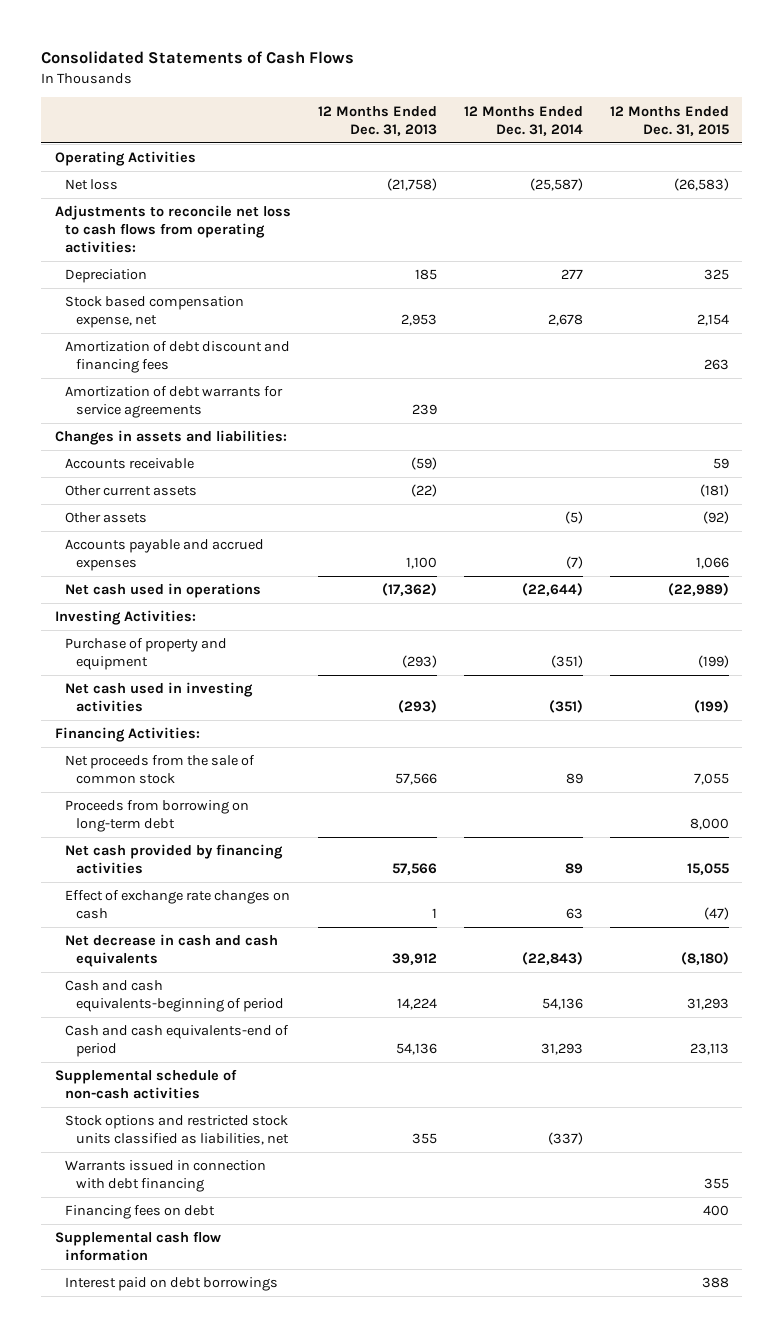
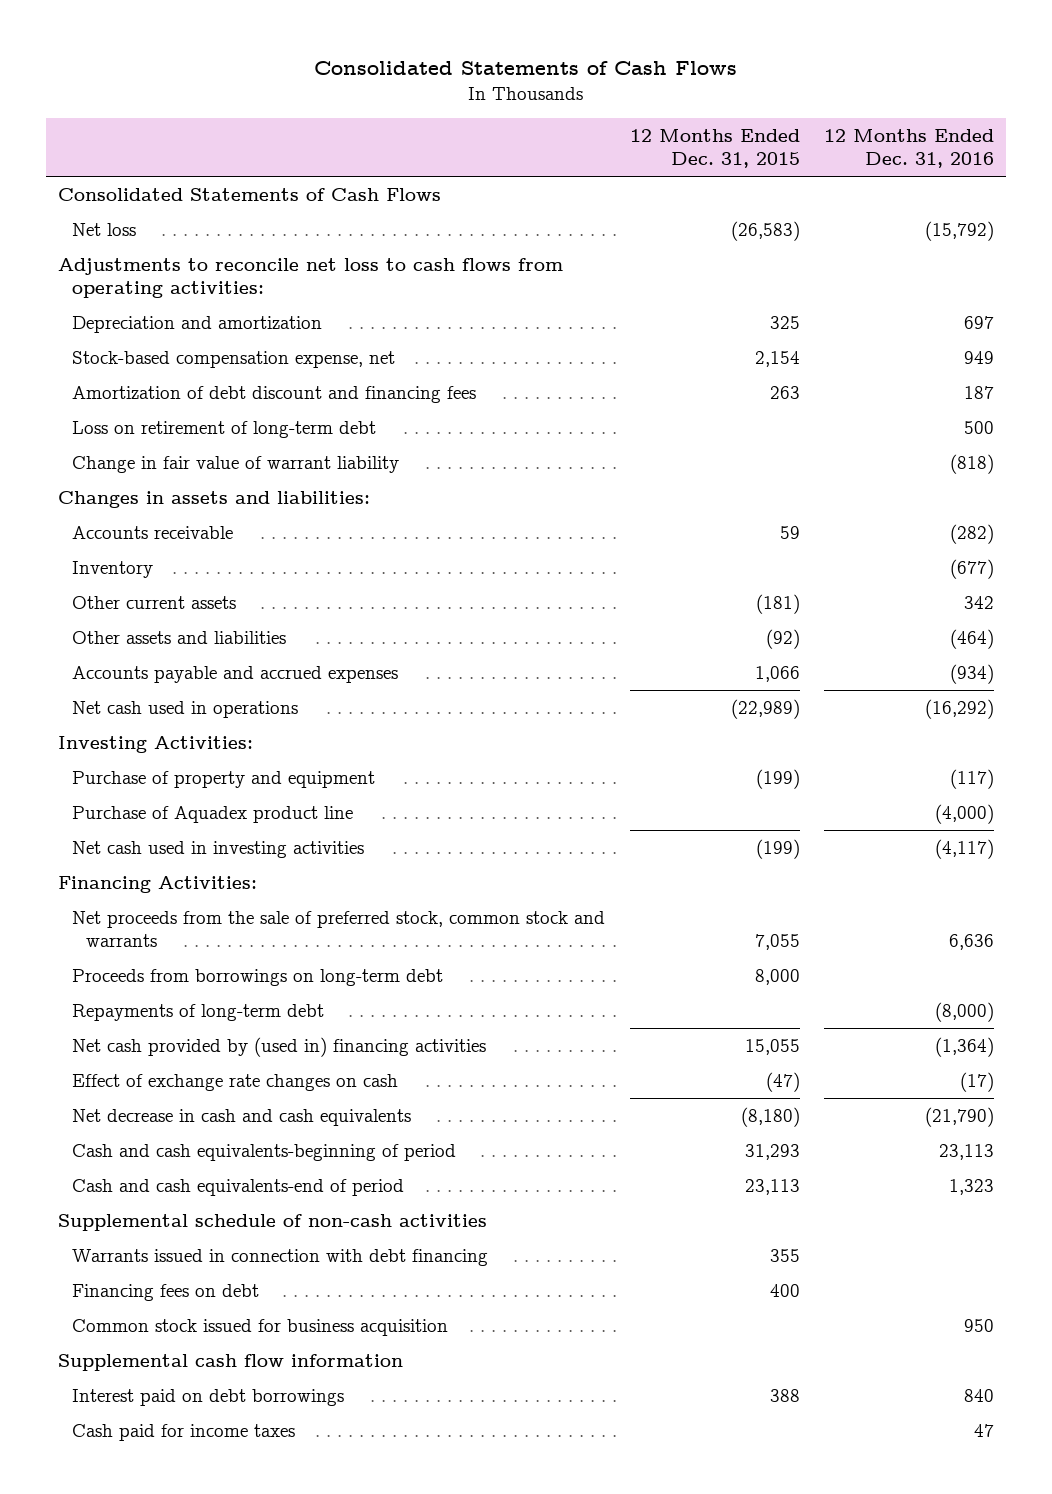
[317,105,437,136] 12 Months Ended Dec. 31, 2013 -> none
[463,105,583,136] 12 Months Ended Dec. 31, 2014 -> none
none -> [823,128,994,168] 12 Months Ended Dec. 31, 2016
[54,151,196,167] Operating Activities -> none
none -> [58,187,442,201] Consolidated Statements of Cash Flows
[65,269,148,284] Depreciation -> [72,315,323,333] Depreciation and amortization
[65,296,245,329] Stock based compensation expense, net -> [72,350,396,368] Stock-based compensation expense, net
[65,386,284,419] Amortization of debt warrants for service agreements -> none
none -> [72,420,377,438] Loss on retirement of long-term debt
none -> [72,455,400,473] Change in fair value of warrant liability
none -> [72,560,154,578] Inventory
[65,512,148,524] Other assets -> [72,630,287,644] Other assets and liabilities
none -> [72,805,354,823] Purchase of Aquadex product line
[65,755,256,785] Net proceeds from the sale of common stock -> [72,910,606,947] Net proceeds from the sale of preferred stock, common stock and warrants
[65,800,250,833] Proceeds from borrowing on long-term debt -> [72,968,444,986] Proceeds from borrowings on long-term debt
none -> [72,1003,325,1021] Repayments of long-term debt
[65,844,284,875] Net cash provided by financing activities -> [72,1036,487,1057] Net cash provided by (used in) financing activities
[65,1115,289,1146] Stock options and restricted stock units classified as liabilities, net -> none
none -> [72,1318,449,1336] Common stock issued for business acquisition
none -> [72,1423,296,1441] Cash paid for income taxes

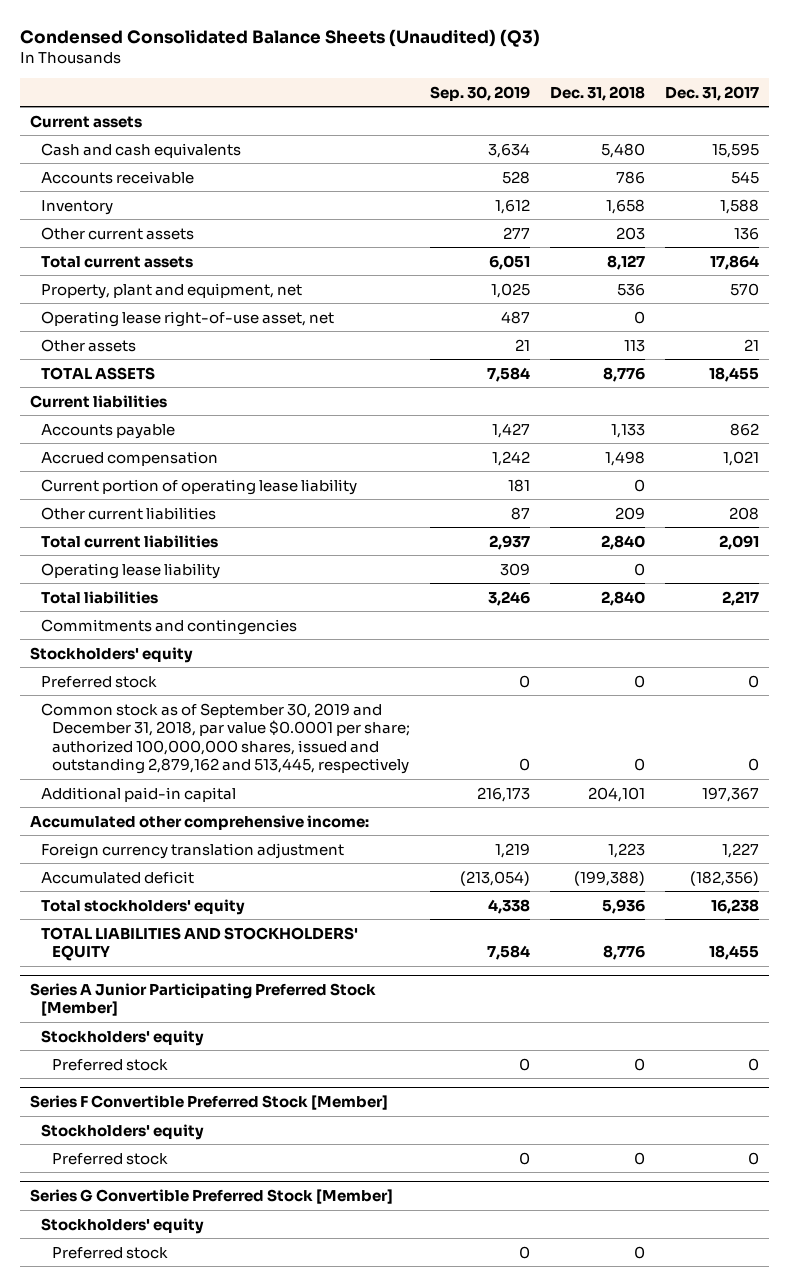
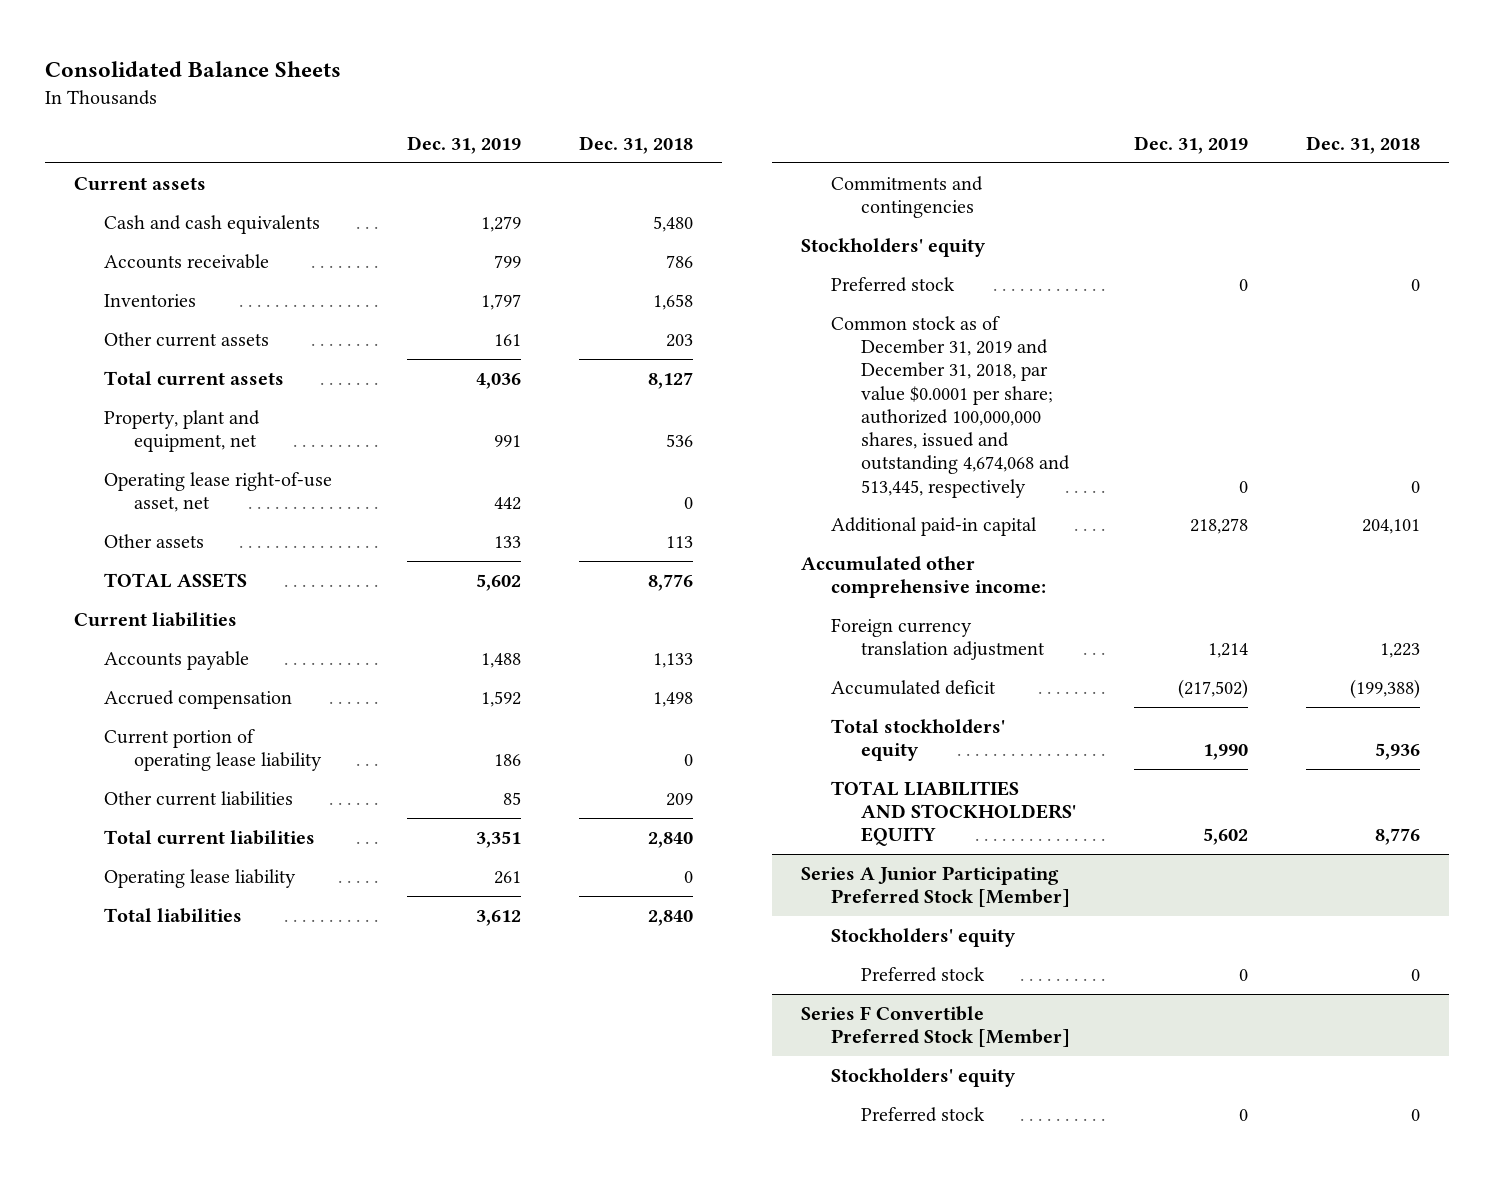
[20,29,541,48] Condensed Consolidated Balance Sheets (Unaudited) (Q3) -> [45,60,342,77] Consolidated Balance Sheets
[430,85,531,101] Sep. 30, 2019 -> none
[665,85,760,101] Dec. 31, 2017 -> none
none -> [406,135,521,154] Dec. 31, 2019
[41,199,114,215] Inventory -> [103,293,196,307] Inventories
[41,702,411,775] Common stock as of September 30, 2019 and December 31, 2018, par value $0.0001 per share; authorized 100,000,000 shares, issued and outstanding 2,879,162 and 513,445, respectively -> [831,315,1070,498] Common stock as of December 31, 2019 and December 31, 2018, par value $0.0001 per share; authorized 100,000,000 shares, issued and outstanding 4,674,068 and 513,445, respectively
[30,1188,394,1204] Series G Convertible Preferred Stock [Member] -> none
[41,1217,205,1234] Stockholders' equity -> none
[52,1246,169,1259] Preferred stock -> none

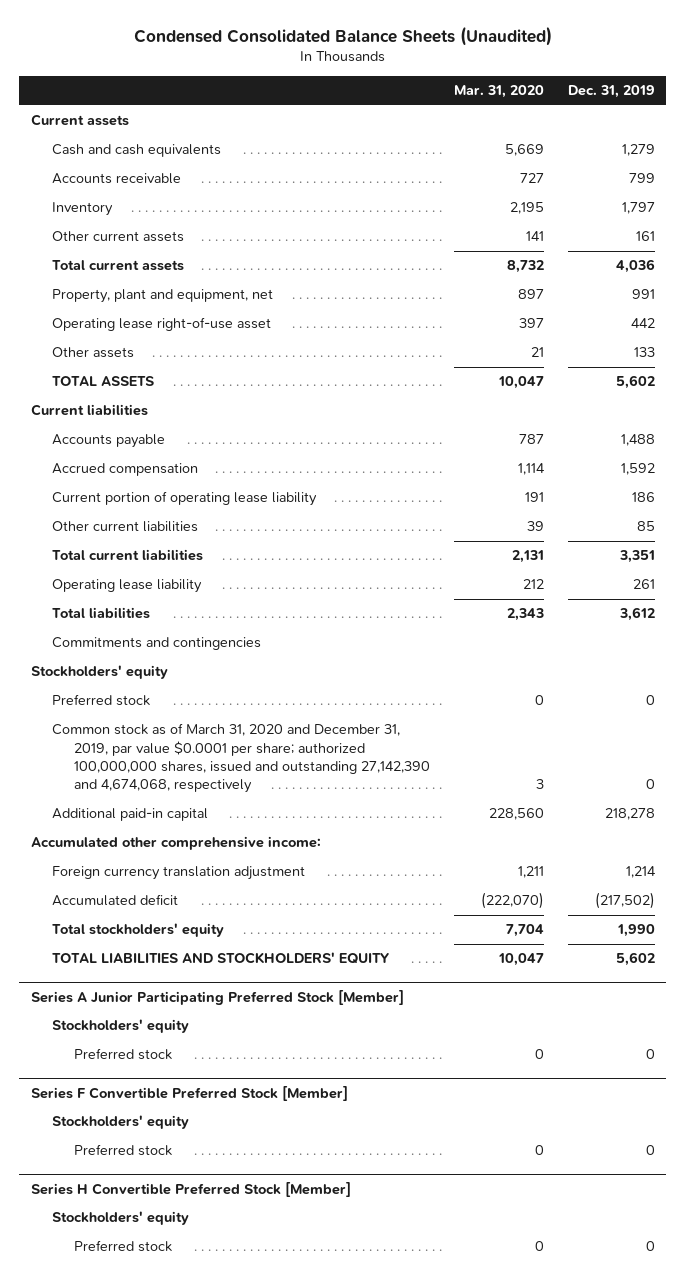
[45,60,342,77] Consolidated Balance Sheets -> [133,25,552,46] Condensed Consolidated Balance Sheets (Unaudited)
[578,135,693,154] Dec. 31, 2018 -> none
none -> [453,85,544,99] Mar. 31, 2020
[103,293,196,307] Inventories -> [52,202,114,217] Inventory
[103,471,332,513] Operating lease right-of-use asset, net -> [52,317,272,332] Operating lease right-of-use asset
[831,315,1070,498] Common stock as of December 31, 2019 and December 31, 2018, par value $0.0001 per share; authorized 100,000,000 shares, issued and outstanding 4,674,068 and 513,445, respectively -> [52,723,431,794] Common stock as of March 31, 2020 and December 31, 2019, par value $0.0001 per share; authorized 100,000,000 shares, issued and outstanding 27,142,390 and 4,674,068, respectively
none -> [30,1181,351,1197] Series H Convertible Preferred Stock [Member]
none -> [52,1211,190,1226] Stockholders' equity
none -> [74,1240,173,1253] Preferred stock

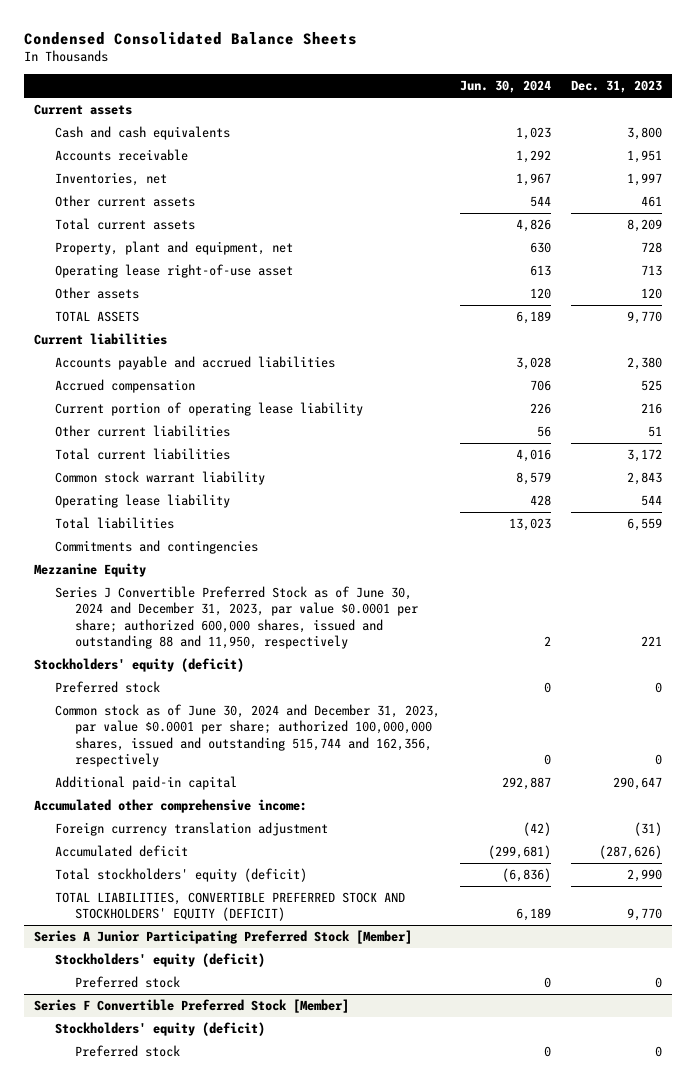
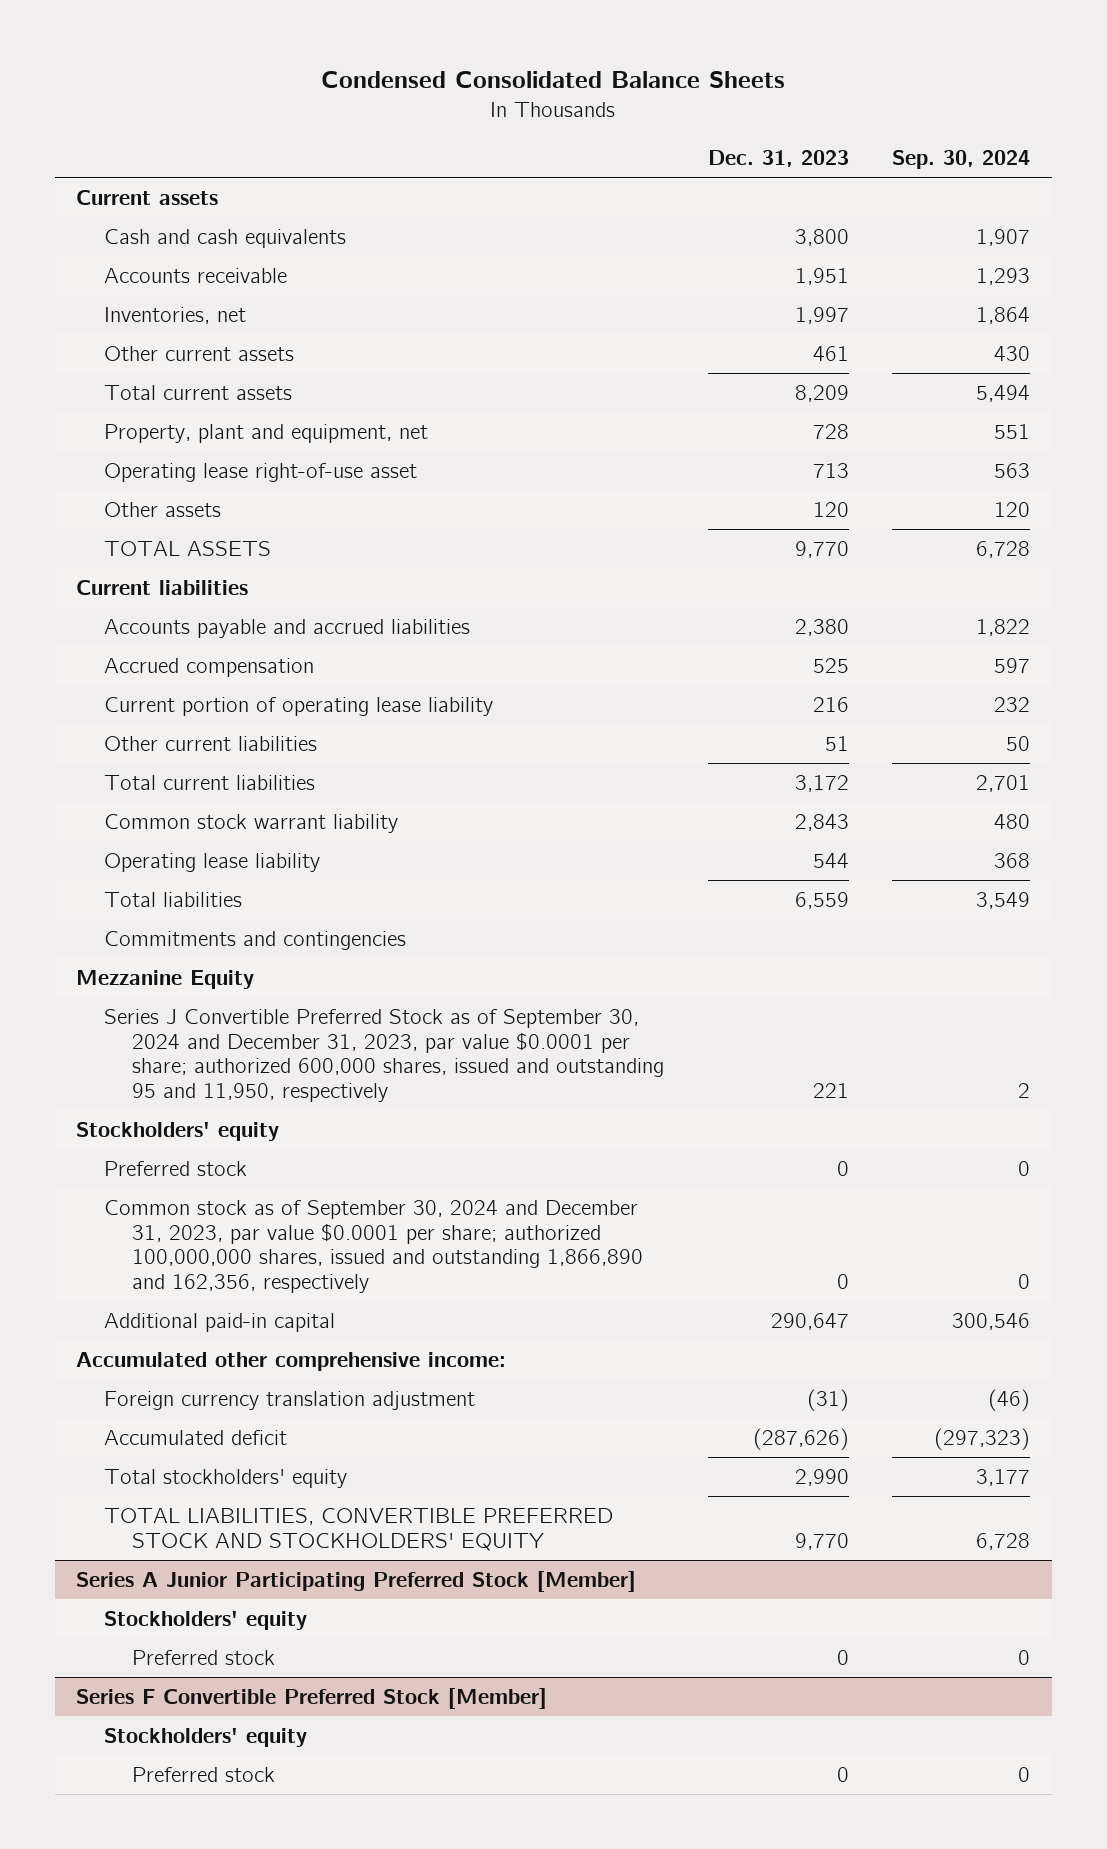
[459,80,551,94] Jun. 30, 2024 -> none
none -> [892,150,1031,170] Sep. 30, 2024
[54,585,418,649] Series J Convertible Preferred Stock as of June 30, 2024 and December 31, 2023, par value $0.0001 per share; authorized 600,000 shares, issued and outstanding 88 and 11,950, respectively -> [104,1008,665,1103] Series J Convertible Preferred Stock as of September 30, 2024 and December 31, 2023, par value $0.0001 per share; authorized 600,000 shares, issued and outstanding 95 and 11,950, respectively
[34,657,245,672] Stockholders' equity (deficit) -> [76,1121,280,1141] Stockholders' equity
[54,703,440,767] Common stock as of June 30, 2024 and December 31, 2023, par value $0.0001 per share; authorized 100,000,000 shares, issued and outstanding 515,744 and 162,356, respectively -> [104,1199,644,1294] Common stock as of September 30, 2024 and December 31, 2023, par value $0.0001 per share; authorized 100,000,000 shares, issued and outstanding 1,866,890 and 162,356, respectively
[54,867,307,882] Total stockholders' equity (deficit) -> [104,1468,348,1488] Total stockholders' equity
[54,891,405,922] TOTAL LIABILITIES, CONVERTIBLE PREFERRED STOCK AND STOCKHOLDERS' EQUITY (DEFICIT) -> [104,1507,614,1551] TOTAL LIABILITIES, CONVERTIBLE PREFERRED STOCK AND STOCKHOLDERS' EQUITY
[54,952,265,967] Stockholders' equity (deficit) -> [104,1610,308,1630] Stockholders' equity
[54,1021,265,1036] Stockholders' equity (deficit) -> [104,1727,308,1747] Stockholders' equity

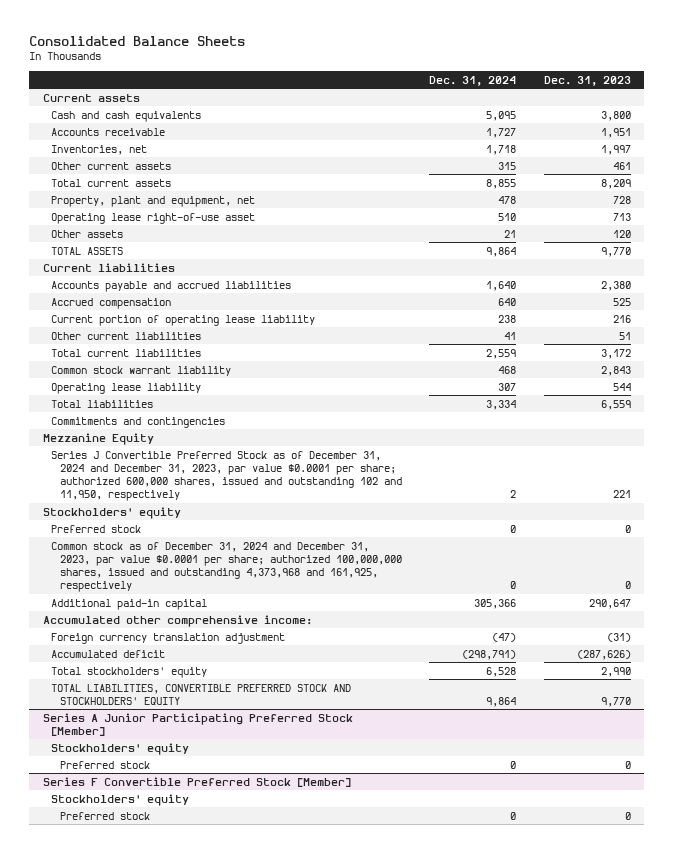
[321,71,786,89] Condensed Consolidated Balance Sheets -> [29,35,246,46] Consolidated Balance Sheets
[892,150,1031,170] Sep. 30, 2024 -> none
none -> [429,75,517,86] Dec. 31, 2024
[104,1008,665,1103] Series J Convertible Preferred Stock as of September 30, 2024 and December 31, 2023, par value $0.0001 per share; authorized 600,000 shares, issued and outstanding 95 and 11,950, respectively -> [51,450,402,502] Series J Convertible Preferred Stock as of December 31, 2024 and December 31, 2023, par value $0.0001 per share; authorized 600,000 shares, issued and outstanding 102 and 11,950, respectively
[104,1199,644,1294] Common stock as of September 30, 2024 and December 31, 2023, par value $0.0001 per share; authorized 100,000,000 shares, issued and outstanding 1,866,890 and 162,356, respectively -> [51,541,402,593] Common stock as of December 31, 2024 and December 31, 2023, par value $0.0001 per share; authorized 100,000,000 shares, issued and outstanding 4,373,968 and 161,925, respectively

